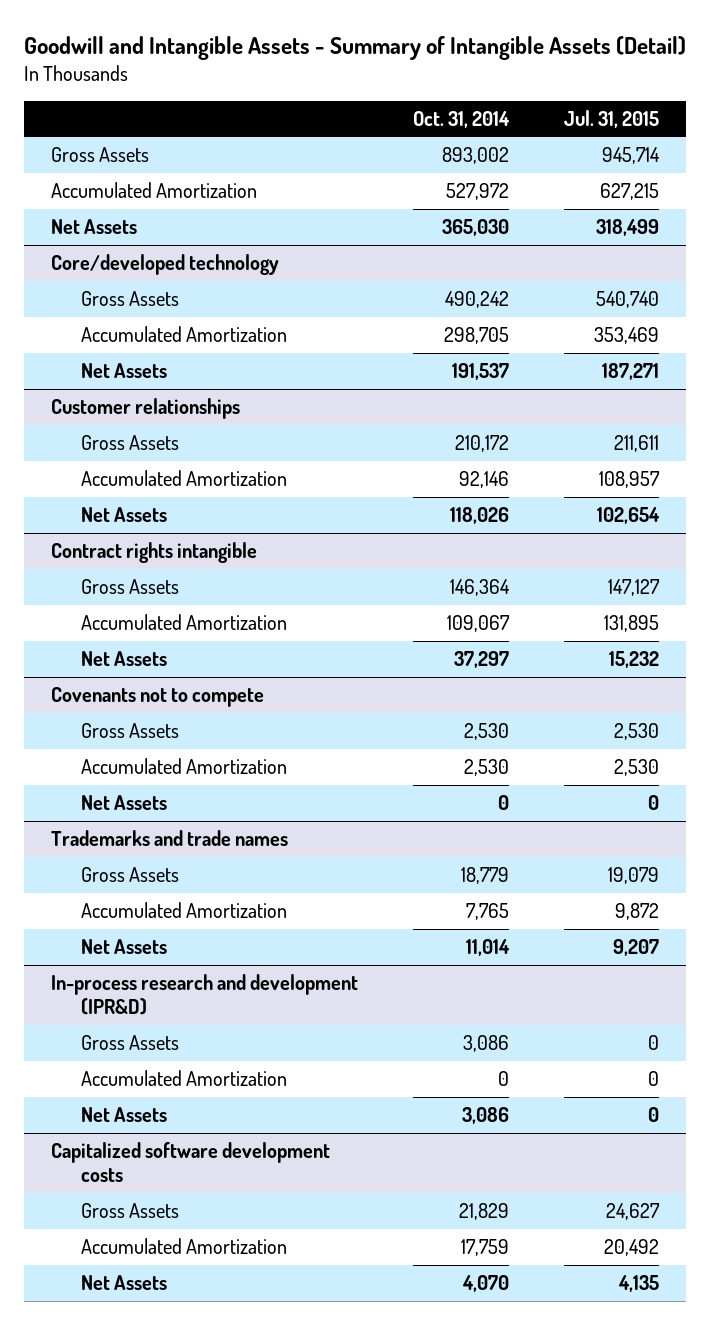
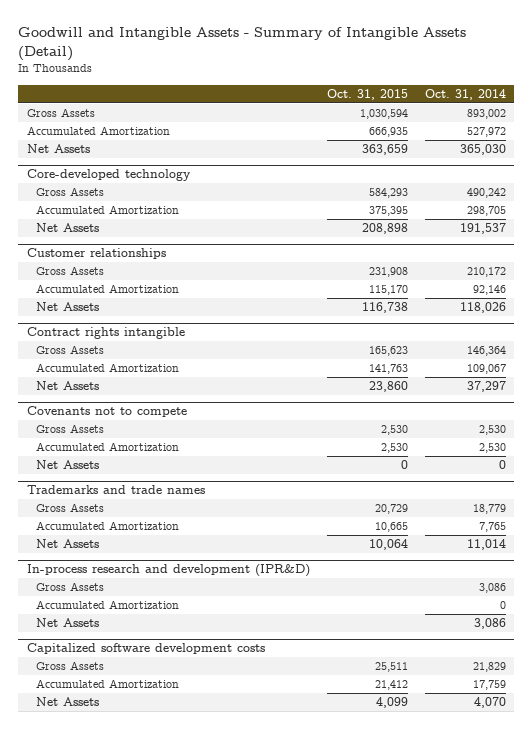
[564,109,660,128] Jul. 31, 2015 -> none
none -> [326,89,408,101] Oct. 31, 2015
[51,253,280,275] Core/developed technology -> [26,169,191,182] Core-developed technology

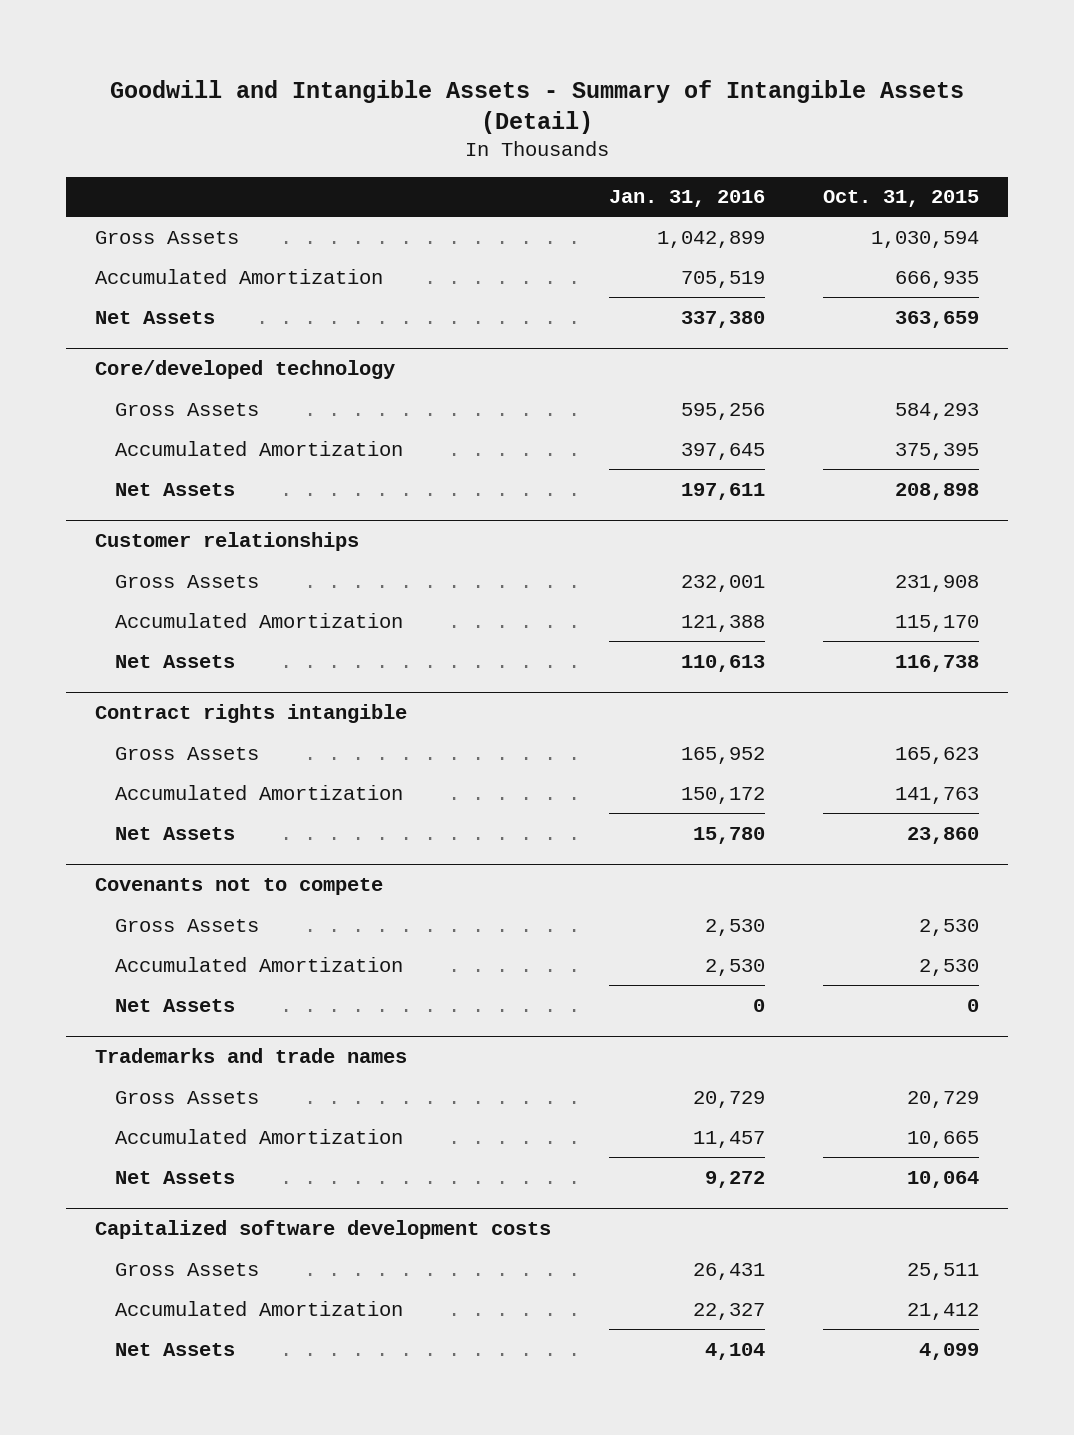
[424,89,506,101] Oct. 31, 2014 -> none
none -> [609,190,766,208] Jan. 31, 2016
[26,169,191,182] Core-developed technology -> [95,360,396,380] Core/developed technology
[26,564,310,578] In-process research and development (IPR&D) -> none
[36,582,105,592] Gross Assets -> none
[36,600,180,610] Accumulated Amortization -> none
[36,618,100,628] Net Assets -> none

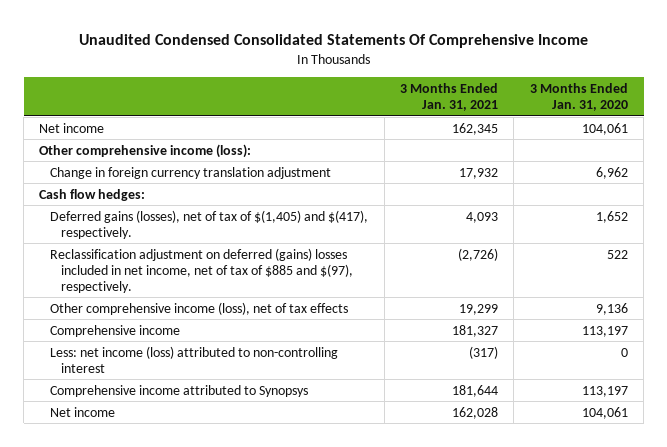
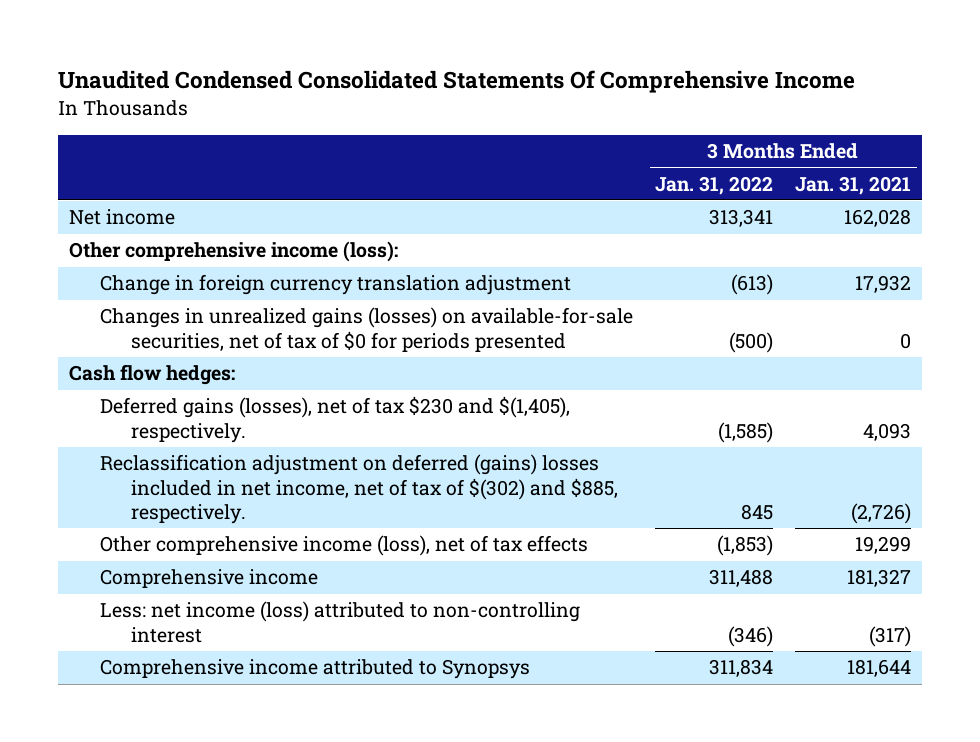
[529,82,628,111] 3 Months Ended Jan. 31, 2020 -> none
none -> [655,175,774,195] Jan. 31, 2022
[39,122,105,133] Net income -> none
[50,406,116,417] Net income -> [68,209,175,226] Net income
none -> [100,307,634,352] Changes in unrealized gains (losses) on available-for-sale securities, net of tax of $0 for periods presented
[50,209,369,239] Deferred gains (losses), net of tax of $(1,405) and $(417), respectively. -> [100,396,571,443] Deferred gains (losses), net of tax $230 and $(1,405), respectively.
[50,247,354,293] Reclassification adjustment on deferred (gains) losses included in net income, net of tax of $885 and $(97), respectively. -> [100,454,619,524] Reclassification adjustment on deferred (gains) losses included in net income, net of tax of $(302) and $885, respectively.

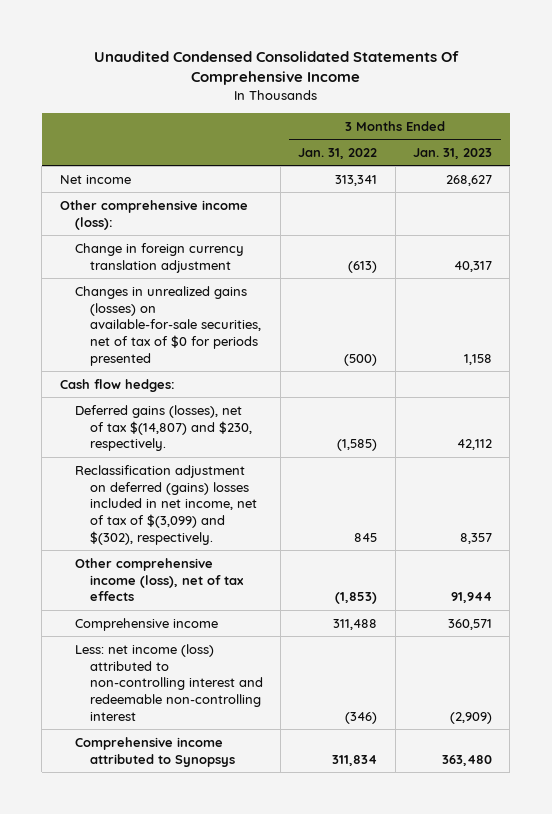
[795,175,912,195] Jan. 31, 2021 -> none
none -> [413,147,493,159] Jan. 31, 2023
[100,396,571,443] Deferred gains (losses), net of tax $230 and $(1,405), respectively. -> [74,404,252,452] Deferred gains (losses), net of tax $(14,807) and $230, respectively.
[100,454,619,524] Reclassification adjustment on deferred (gains) losses included in net income, net of tax of $(302) and $885, respectively. -> [74,464,257,545] Reclassification adjustment on deferred (gains) losses included in net income, net of tax of $(3,099) and $(302), respectively.
[100,601,581,643] Less: net income (loss) attributed to non-controlling interest -> [74,643,263,721] Less: net income (loss) attributed to non-controlling interest and redeemable non-controlling interest

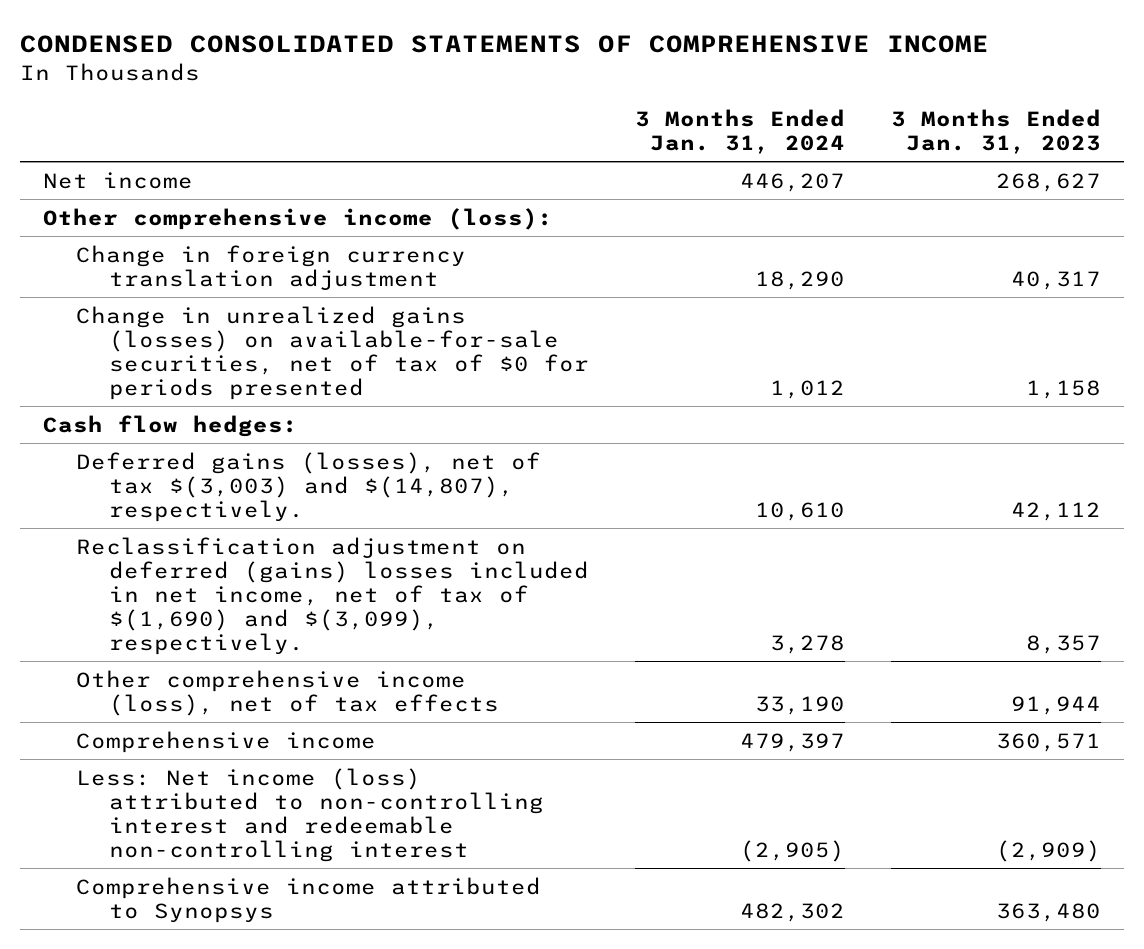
[93,51,459,86] Unaudited Condensed Consolidated Statements Of Comprehensive Income -> [19,34,989,53] CONDENSED CONSOLIDATED STATEMENTS OF COMPREHENSIVE INCOME
[298,147,378,159] Jan. 31, 2022 -> none
none -> [634,108,845,154] 3 Months Ended Jan. 31, 2024
[74,285,261,366] Changes in unrealized gains (losses) on available-for-sale securities, net of tax of $0 for periods presented -> [75,305,589,400] Change in unrealized gains (losses) on available-for-sale securities, net of tax of $0 for periods presented
[74,404,252,452] Deferred gains (losses), net of tax $(14,807) and $230, respectively. -> [75,451,541,522] Deferred gains (losses), net of tax $(3,003) and $(14,807), respectively.
[74,464,257,545] Reclassification adjustment on deferred (gains) losses included in net income, net of tax of $(3,099) and $(302), respectively. -> [75,536,589,655] Reclassification adjustment on deferred (gains) losses included in net income, net of tax of $(1,690) and $(3,099), respectively.
[74,643,263,721] Less: net income (loss) attributed to non-controlling interest and redeemable non-controlling interest -> [75,767,544,862] Less: Net income (loss) attributed to non-controlling interest and redeemable non-controlling interest

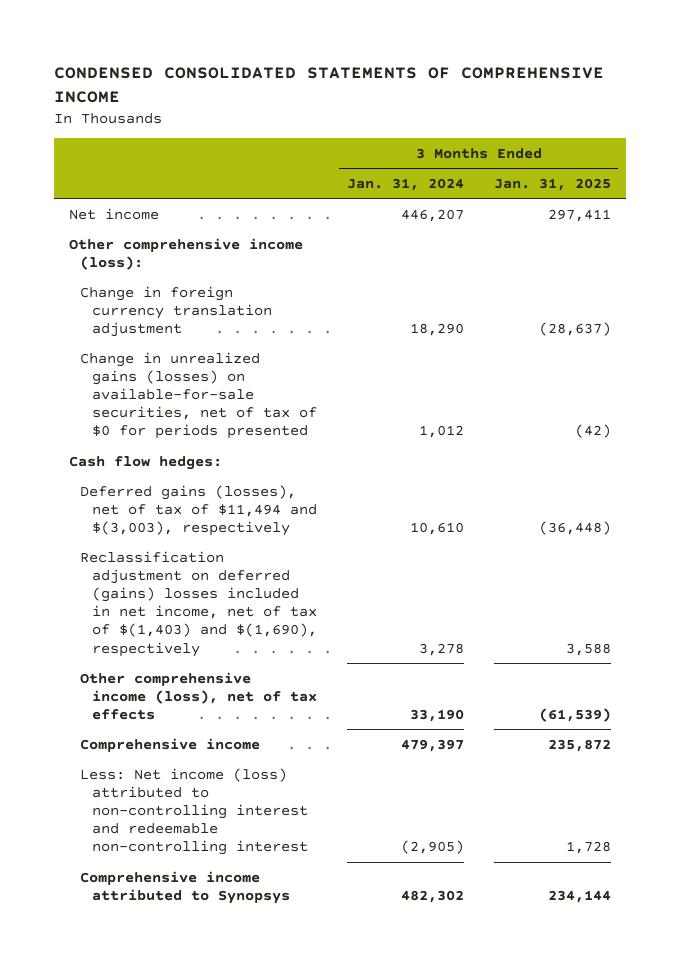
[891,108,1102,154] 3 Months Ended Jan. 31, 2023 -> none
none -> [493,177,611,191] Jan. 31, 2025
[75,451,541,522] Deferred gains (losses), net of tax $(3,003) and $(14,807), respectively. -> [80,484,317,536] Deferred gains (losses), net of tax of $11,494 and $(3,003), respectively
[75,536,589,655] Reclassification adjustment on deferred (gains) losses included in net income, net of tax of $(1,690) and $(3,099), respectively. -> [80,550,317,657] Reclassification adjustment on deferred (gains) losses included in net income, net of tax of $(1,403) and $(1,690), respectively

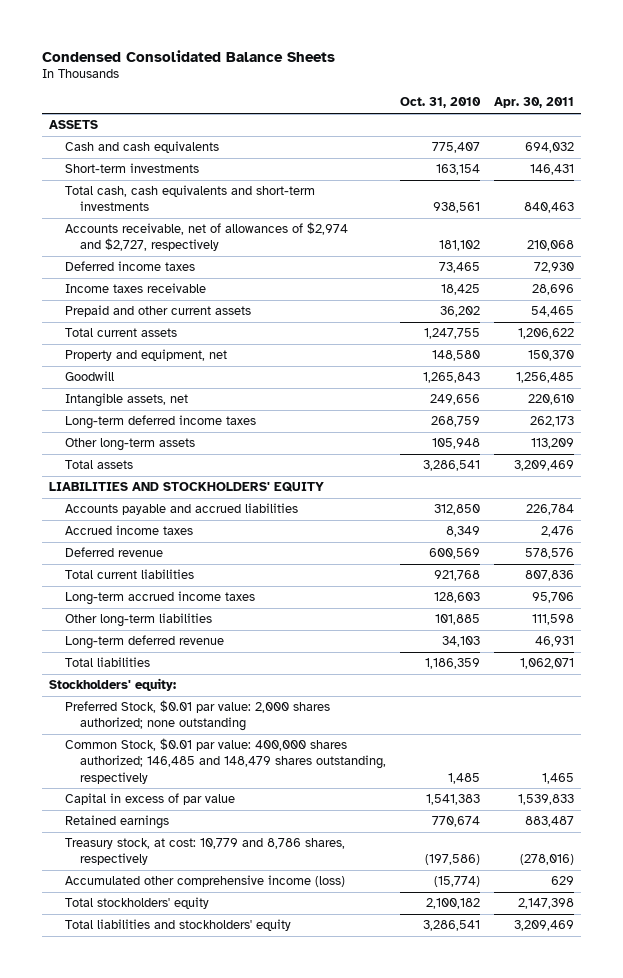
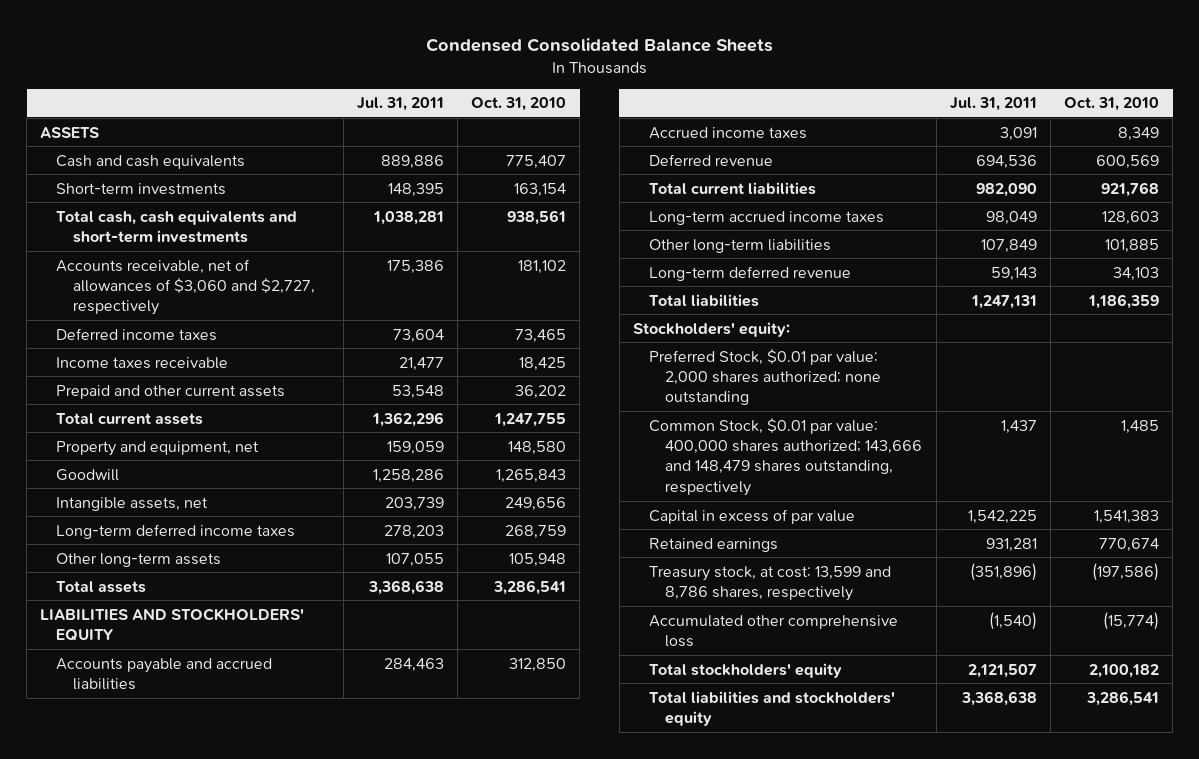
[494,97,575,109] Apr. 30, 2011 -> none
none -> [356,97,444,112] Jul. 31, 2011
[64,222,348,252] Accounts receivable, net of allowances of $2,974 and $2,727, respectively -> [56,258,315,316] Accounts receivable, net of allowances of $3,060 and $2,727, respectively
[64,738,387,784] Common Stock, $0.01 par value: 400,000 shares authorized; 146,485 and 148,479 shares outstanding, respectively -> [649,417,923,496] Common Stock, $0.01 par value: 400,000 shares authorized; 143,666 and 148,479 shares outstanding, respectively
[64,838,345,866] Treasury stock, at cost: 10,779 and 8,786 shares, respectively -> [649,565,892,601] Treasury stock, at cost: 13,599 and 8,786 shares, respectively
[64,875,345,888] Accumulated other comprehensive income (loss) -> [649,614,899,647] Accumulated other comprehensive loss

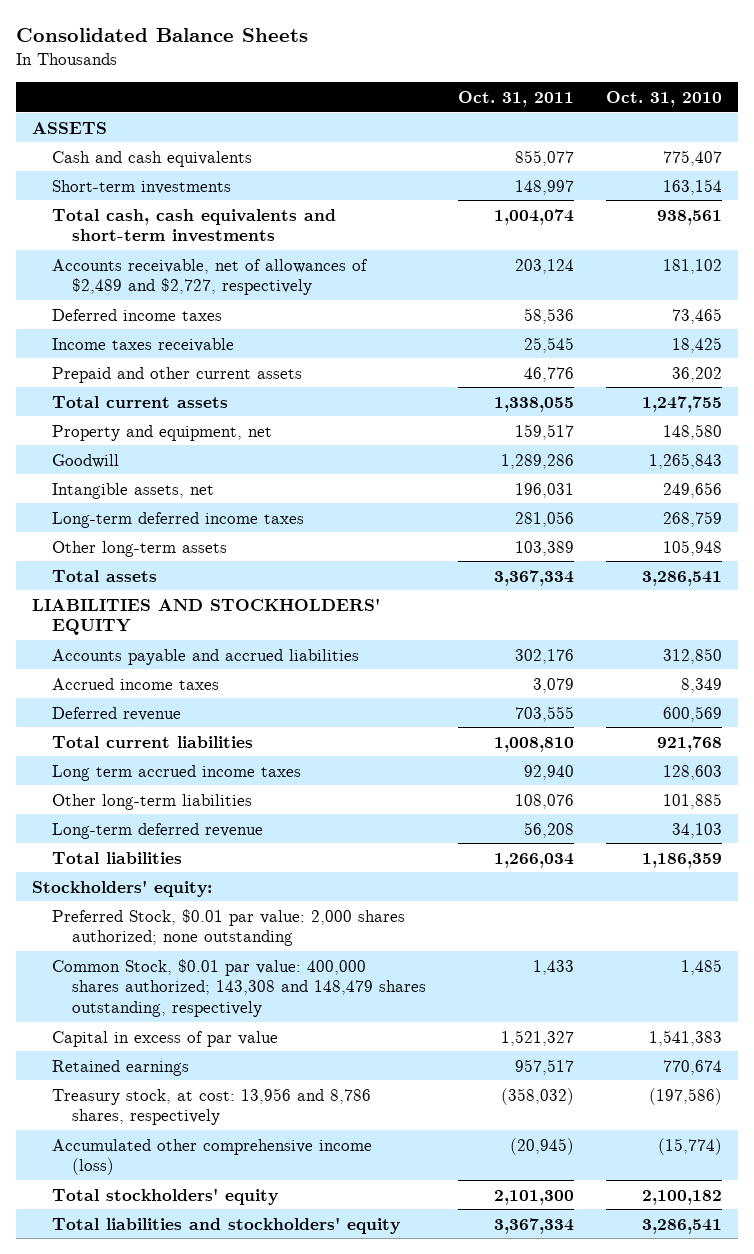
[425,38,773,53] Condensed Consolidated Balance Sheets -> [15,28,308,43] Consolidated Balance Sheets
[356,97,444,112] Jul. 31, 2011 -> none
none -> [457,90,574,107] Oct. 31, 2011
[56,258,315,316] Accounts receivable, net of allowances of $3,060 and $2,727, respectively -> [51,258,368,296] Accounts receivable, net of allowances of $2,489 and $2,727, respectively
[649,210,885,225] Long-term accrued income taxes -> [51,764,301,781] Long term accrued income taxes
[649,417,923,496] Common Stock, $0.01 par value: 400,000 shares authorized; 143,666 and 148,479 shares outstanding, respectively -> [51,958,426,1018] Common Stock, $0.01 par value: 400,000 shares authorized; 143,308 and 148,479 shares outstanding, respectively
[649,565,892,601] Treasury stock, at cost: 13,599 and 8,786 shares, respectively -> [51,1087,371,1126] Treasury stock, at cost: 13,956 and 8,786 shares, respectively
[649,614,899,647] Accumulated other comprehensive loss -> [51,1138,372,1176] Accumulated other comprehensive income (loss)

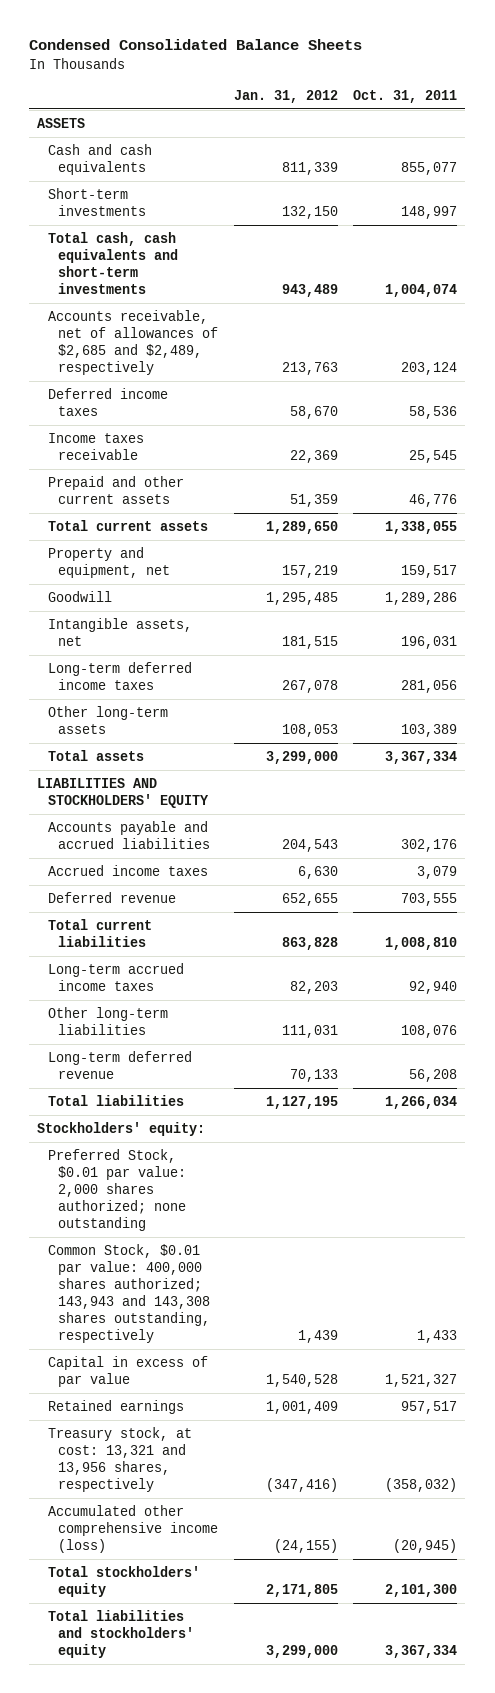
[15,28,308,43] Consolidated Balance Sheets -> [29,39,363,51] Condensed Consolidated Balance Sheets
[606,90,723,107] Oct. 31, 2010 -> none
none -> [233,89,338,103] Jan. 31, 2012
[51,258,368,296] Accounts receivable, net of allowances of $2,489 and $2,727, respectively -> [47,309,218,375] Accounts receivable, net of allowances of $2,685 and $2,489, respectively
[51,764,301,781] Long term accrued income taxes -> [47,962,184,991] Long-term accrued income taxes
[51,958,426,1018] Common Stock, $0.01 par value: 400,000 shares authorized; 143,308 and 148,479 shares outstanding, respectively -> [47,1243,210,1343] Common Stock, $0.01 par value: 400,000 shares authorized; 143,943 and 143,308 shares outstanding, respectively
[51,1087,371,1126] Treasury stock, at cost: 13,956 and 8,786 shares, respectively -> [47,1426,192,1492] Treasury stock, at cost: 13,321 and 13,956 shares, respectively

